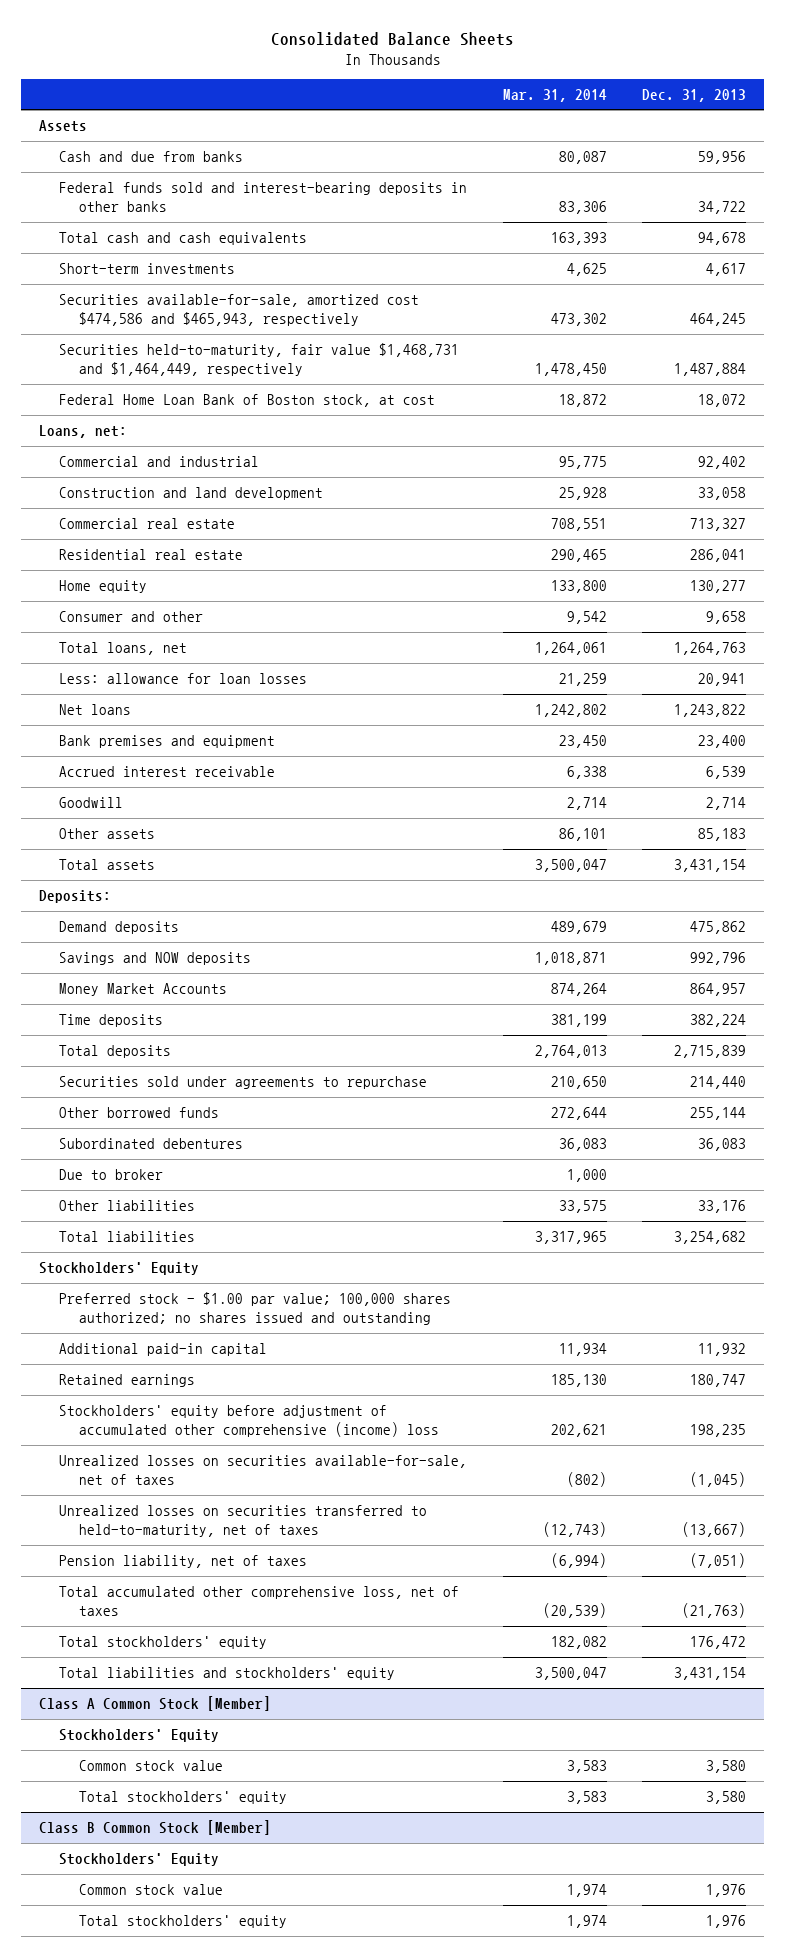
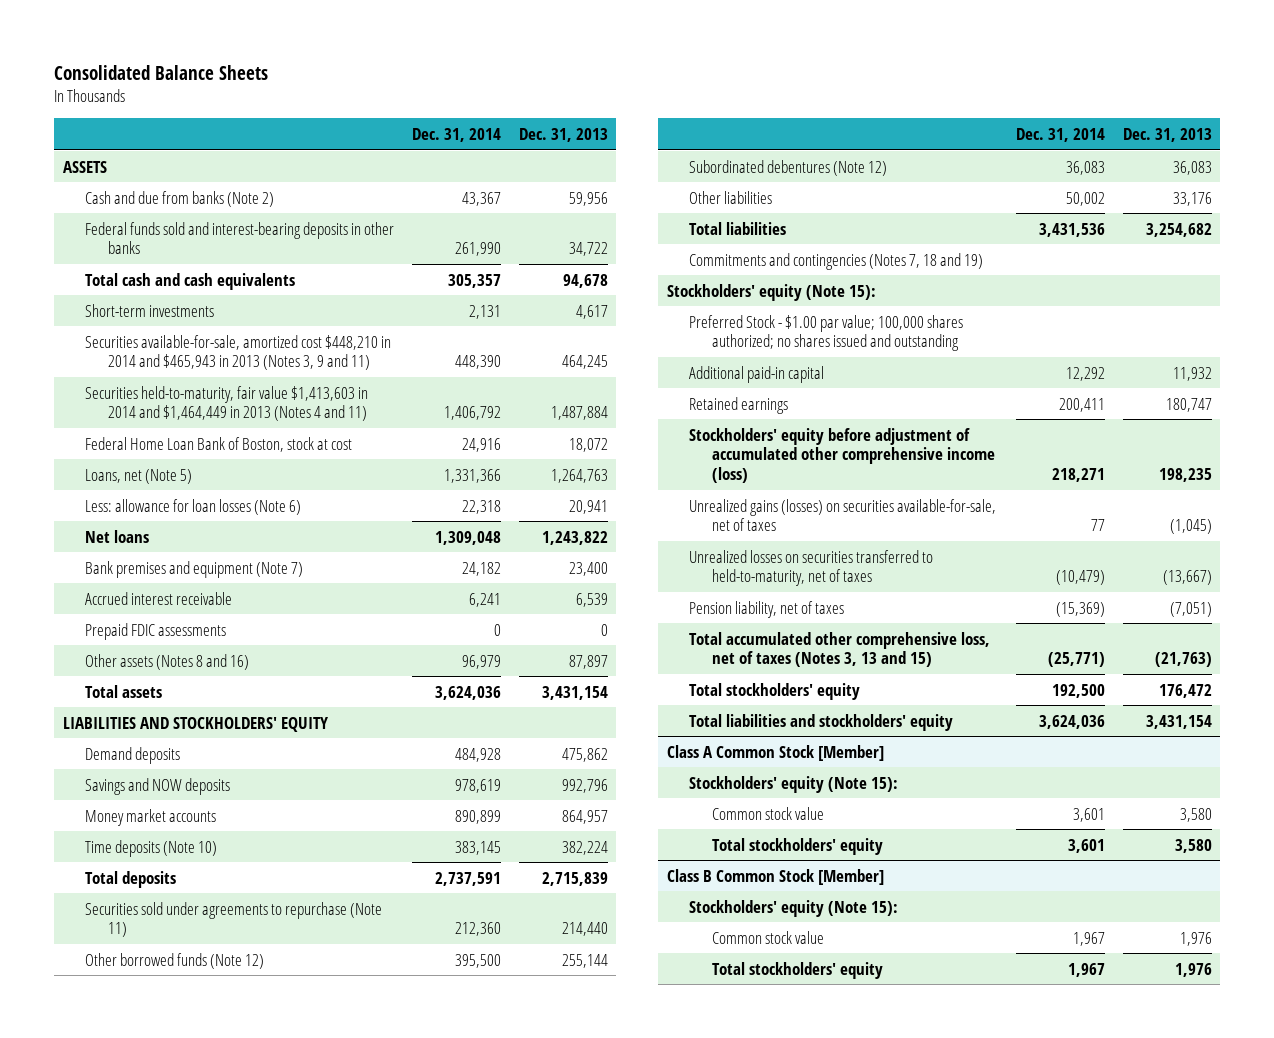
[502,88,607,102] Mar. 31, 2014 -> none
none -> [411,127,501,142] Dec. 31, 2014
[38,120,87,133] Assets -> [62,160,107,173] ASSETS
[59,151,244,163] Cash and due from banks -> [85,190,275,207] Cash and due from banks (Note 2)
[38,425,127,439] Loans, net: -> none
[59,456,260,468] Commercial and industrial -> none
[59,487,324,501] Construction and land development -> none
[59,518,236,530] Commercial real estate -> none
[59,549,244,561] Residential real estate -> none
[59,580,148,594] Home equity -> none
[59,611,204,623] Consumer and other -> none
[59,294,420,327] Securities available-for-sale, amortized cost $474,586 and $465,943, respectively -> [85,334,392,371] Securities available-for-sale, amortized cost $448,210 in 2014 and $465,943 in 2013 (Notes 3, 9 and 11)
[59,343,460,377] Securities held-to-maturity, fair value $1,468,731 and $1,464,449, respectively -> [85,385,369,422] Securities held-to-maturity, fair value $1,413,603 in 2014 and $1,464,449 in 2013 (Notes 4 and 11)
[59,394,436,408] Federal Home Loan Bank of Boston stock, at cost -> [85,436,353,452] Federal Home Loan Bank of Boston, stock at cost
[59,642,188,656] Total loans, net -> [85,468,193,484] Loans, net (Note 5)
[59,673,308,685] Less: allowance for loan losses -> [85,498,302,515] Less: allowance for loan losses (Note 6)
[59,735,276,749] Bank premises and equipment -> [85,560,304,578] Bank premises and equipment (Note 7)
[59,797,124,809] Goodwill -> none
none -> [85,622,227,640] Prepaid FDIC assessments
[59,828,156,840] Other assets -> [85,653,250,670] Other assets (Notes 8 and 16)
[698,828,747,842] 85,183 -> [568,654,608,669] 87,897
[38,890,111,904] Deposits: -> none
none -> [62,716,328,732] LIABILITIES AND STOCKHOLDERS' EQUITY
[59,983,228,997] Money Market Accounts -> [85,808,217,826] Money market accounts
[59,1014,164,1028] Time deposits -> [85,839,218,857] Time deposits (Note 10)
[59,1169,164,1181] Due to broker -> none
[59,1076,428,1090] Securities sold under agreements to repurchase -> [85,901,383,938] Securities sold under agreements to repurchase (Note 11)
[59,1107,220,1119] Other borrowed funds -> [85,952,265,969] Other borrowed funds (Note 12)
[59,1138,244,1150] Subordinated debentures -> [689,159,888,176] Subordinated debentures (Note 12)
none -> [689,252,984,270] Commitments and contingencies (Notes 7, 18 and 19)
[38,1262,199,1276] Stockholders' Equity -> [666,283,876,301] Stockholders' equity (Note 15):
[59,1292,452,1326] Preferred stock - $1.00 par value; 100,000 shares authorized; no shares issued and outstanding -> [689,314,964,352] Preferred Stock - $1.00 par value; 100,000 shares authorized; no shares issued and outstanding
[59,1405,440,1438] Stockholders' equity before adjustment of accumulated other comprehensive (income) loss -> [689,427,995,484] Stockholders' equity before adjustment of accumulated other comprehensive income (loss)
[59,1455,468,1486] Unrealized losses on securities available-for-sale, net of taxes -> [689,498,997,532] Unrealized gains (losses) on securities available-for-sale, net of taxes
[59,1586,460,1617] Total accumulated other comprehensive loss, net of taxes -> [689,631,991,668] Total accumulated other comprehensive loss, net of taxes (Notes 3, 13 and 15)
[59,1729,220,1743] Stockholders' Equity -> [689,775,899,793] Stockholders' equity (Note 15):
[59,1853,220,1867] Stockholders' Equity -> [689,899,899,917] Stockholders' equity (Note 15):

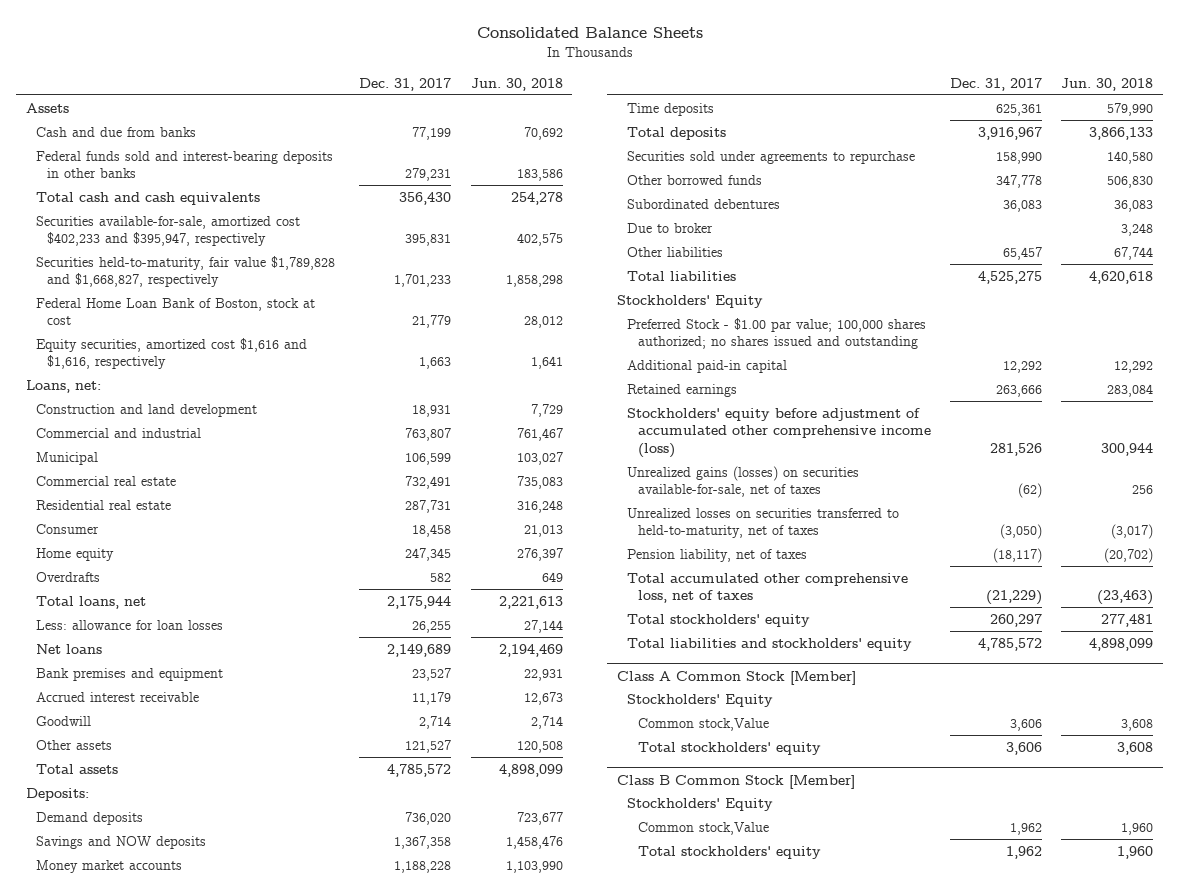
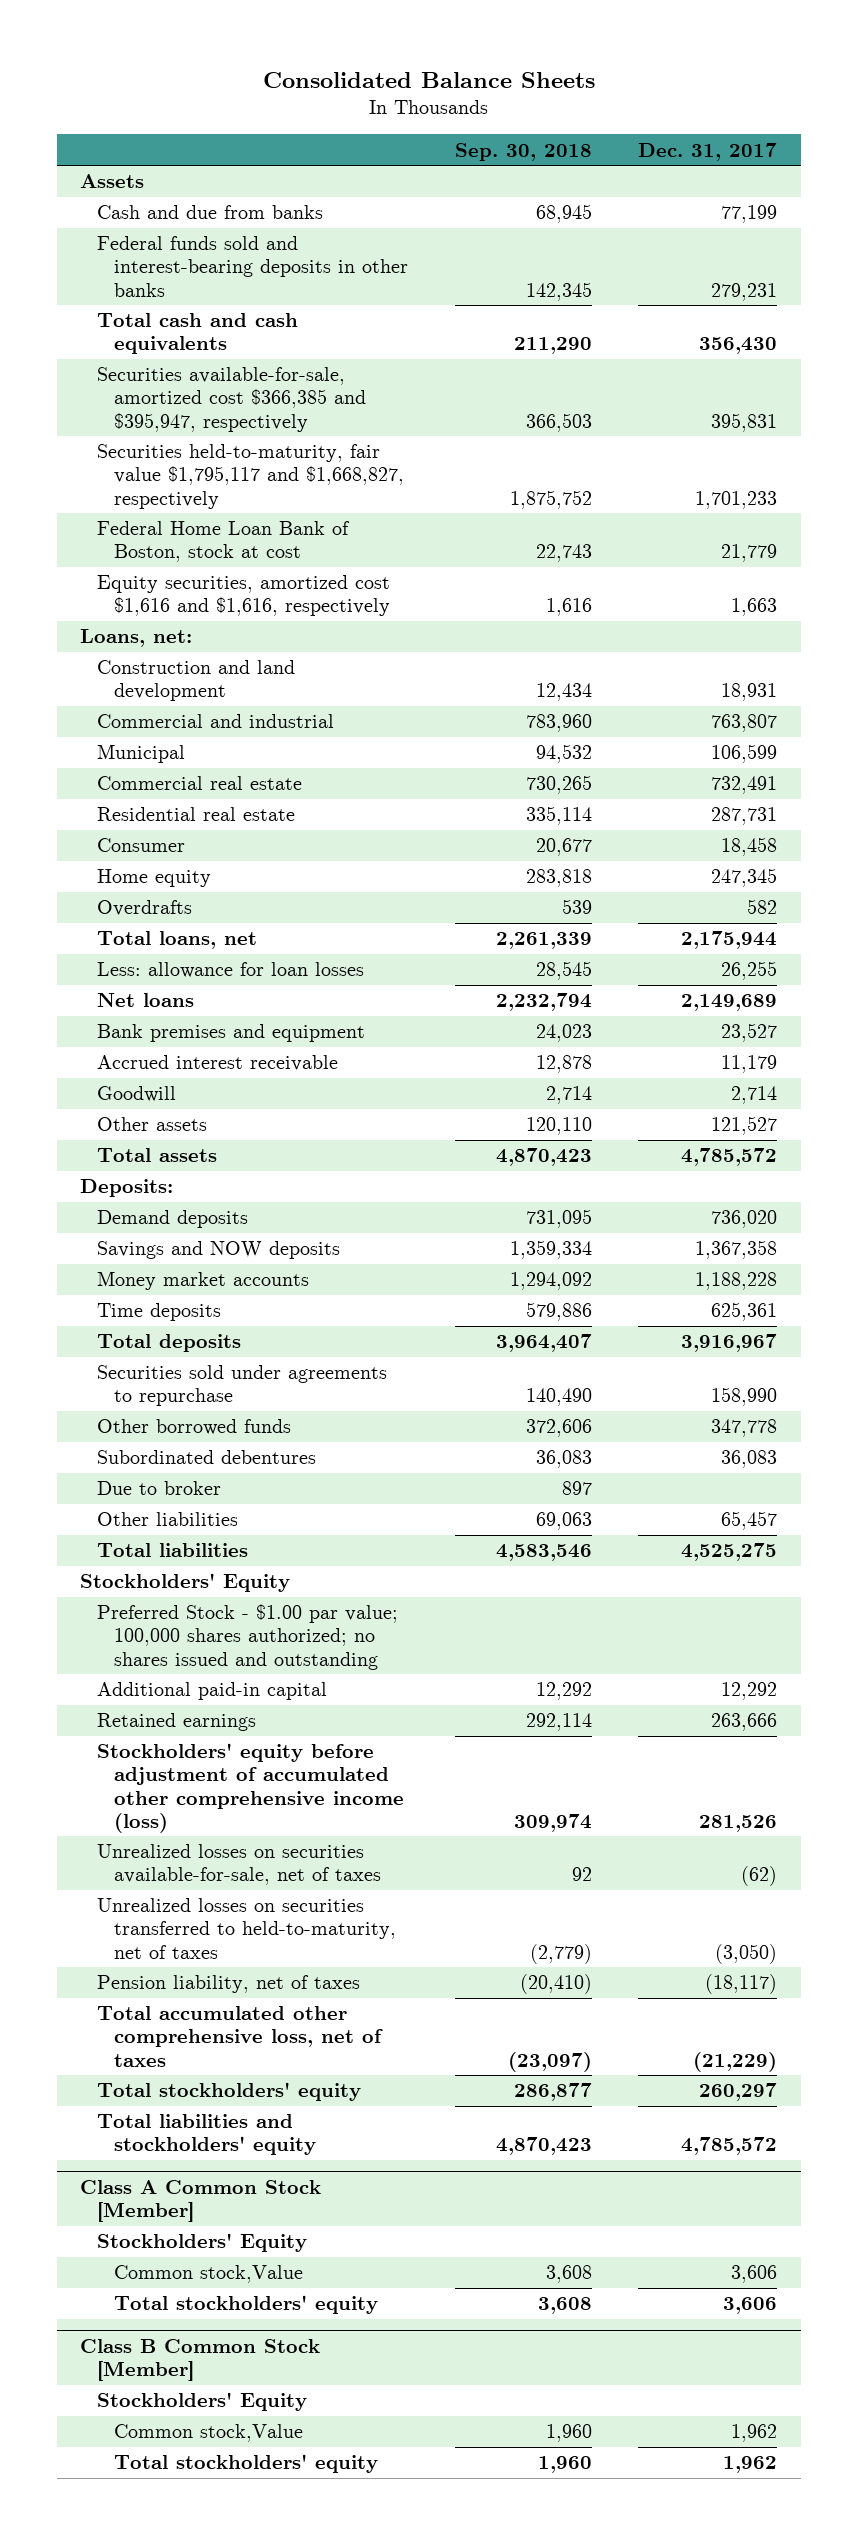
[470,77,563,91] Jun. 30, 2018 -> none
none -> [454,142,592,161] Sep. 30, 2018
[36,215,301,247] Securities available-for-sale, amortized cost $402,233 and $395,947, respectively -> [97,367,367,432] Securities available-for-sale, amortized cost $366,385 and $395,947, respectively
[36,255,336,288] Securities held-to-maturity, fair value $1,789,828 and $1,668,827, respectively -> [97,444,405,509] Securities held-to-maturity, fair value $1,795,117 and $1,668,827, respectively
[627,465,860,498] Unrealized gains (losses) on securities available-for-sale, net of taxes -> [97,1844,382,1886] Unrealized losses on securities available-for-sale, net of taxes

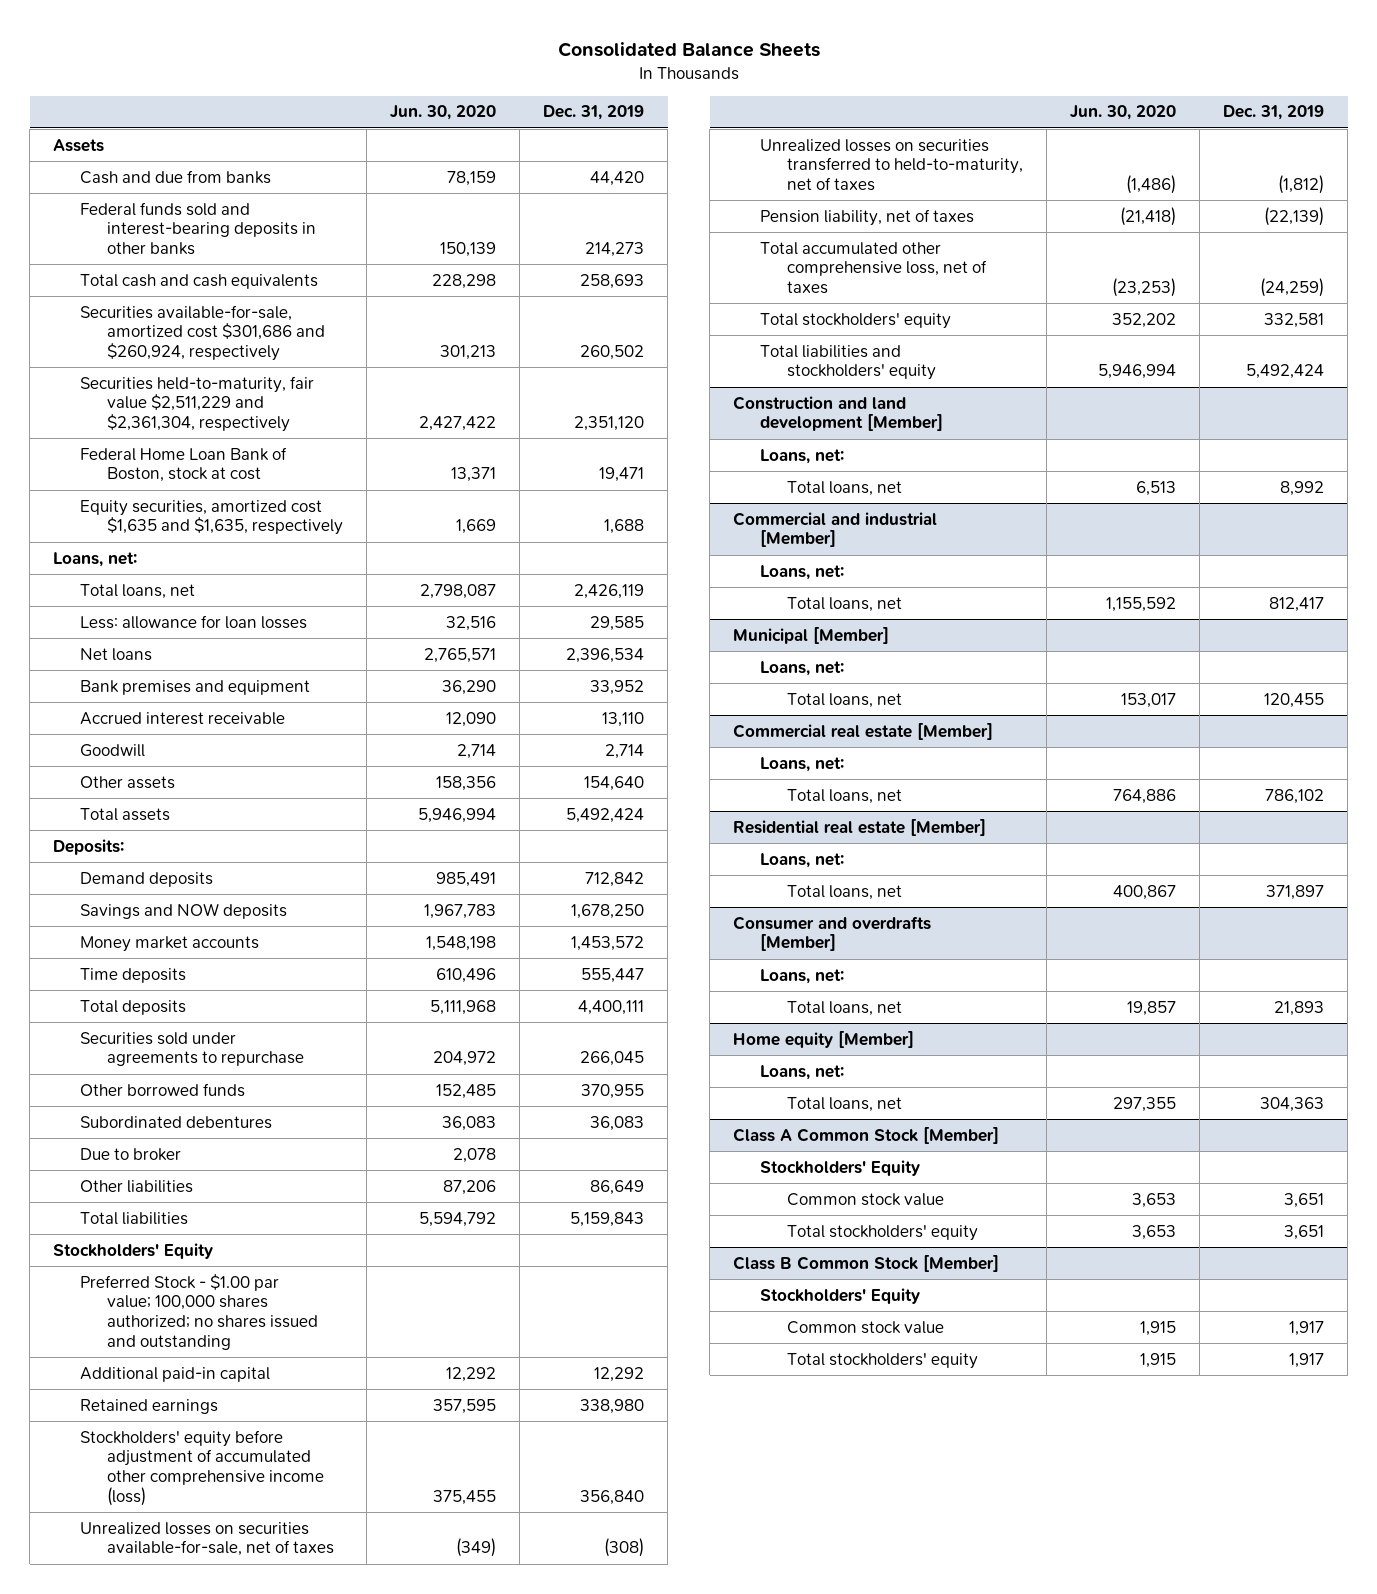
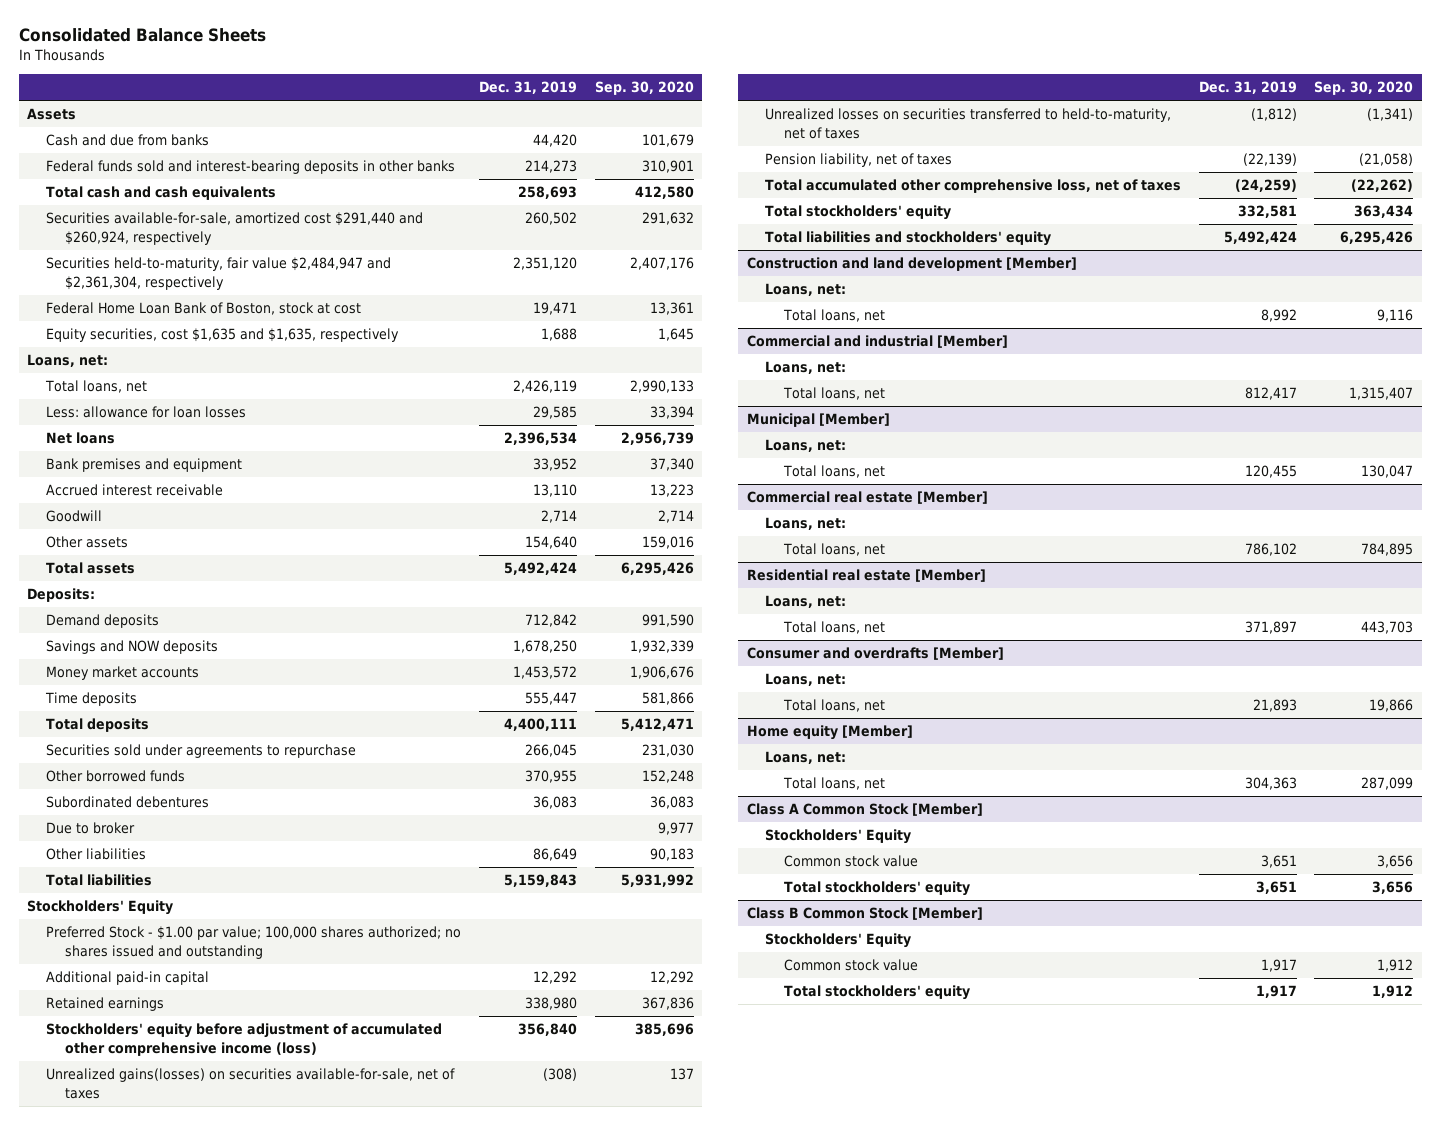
[389,105,496,121] Jun. 30, 2020 -> none
none -> [594,81,694,96] Sep. 30, 2020
[79,304,325,362] Securities available-for-sale, amortized cost $301,686 and $260,924, respectively -> [46,212,424,245] Securities available-for-sale, amortized cost $291,440 and $260,924, respectively
[79,375,314,433] Securities held-to-maturity, fair value $2,511,229 and $2,361,304, respectively -> [46,257,392,290] Securities held-to-maturity, fair value $2,484,947 and $2,361,304, respectively
[79,499,343,536] Equity securities, amortized cost $1,635 and $1,635, respectively -> [46,328,400,343] Equity securities, cost $1,635 and $1,635, respectively
[79,1521,334,1557] Unrealized losses on securities available-for-sale, net of taxes -> [46,1068,456,1099] Unrealized gains(losses) on securities available-for-sale, net of taxes

